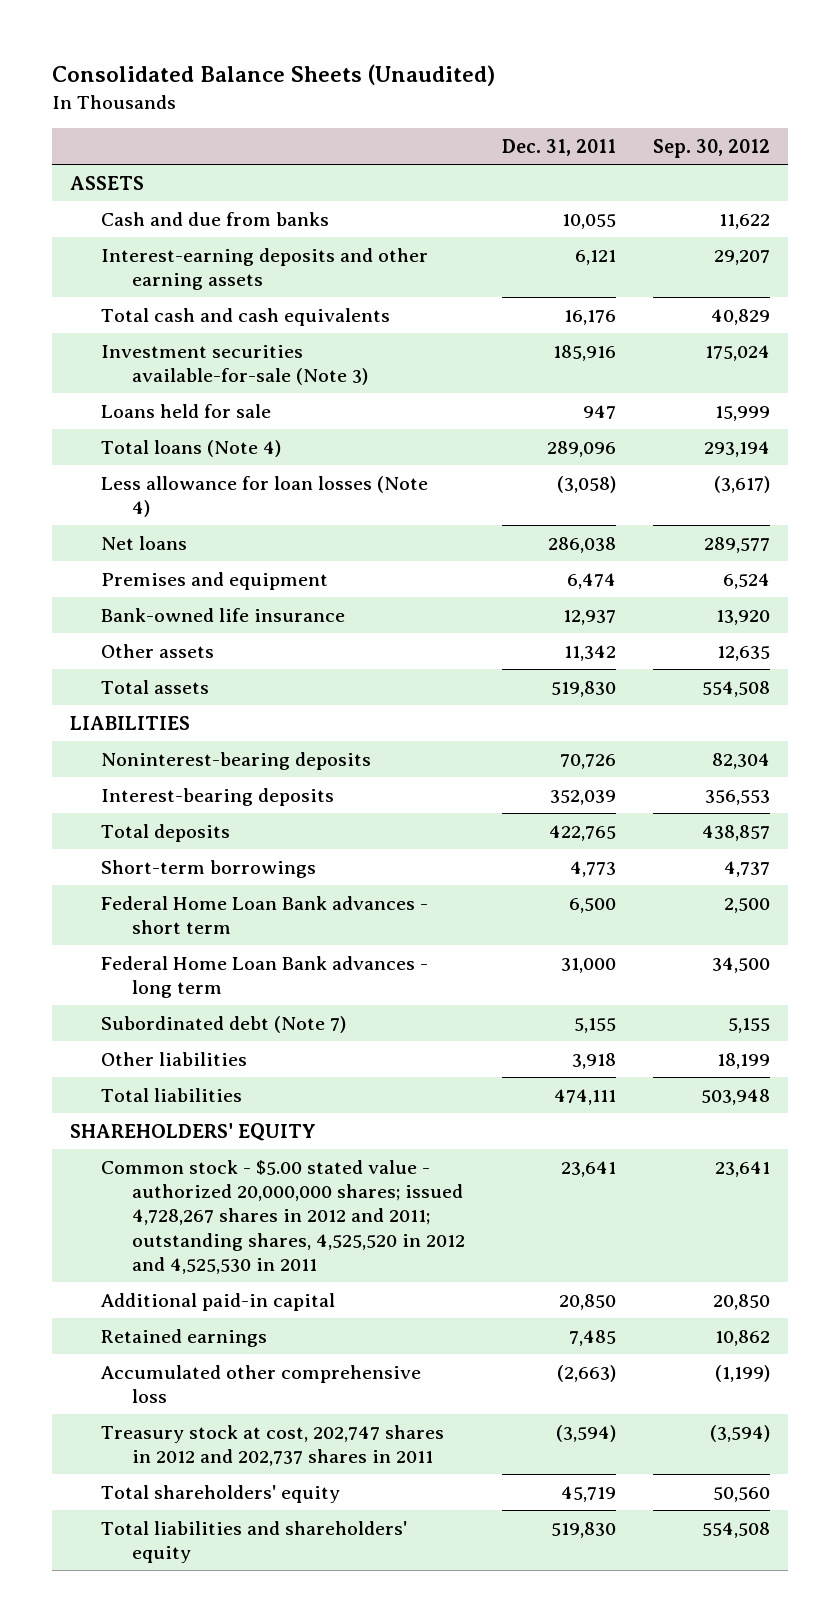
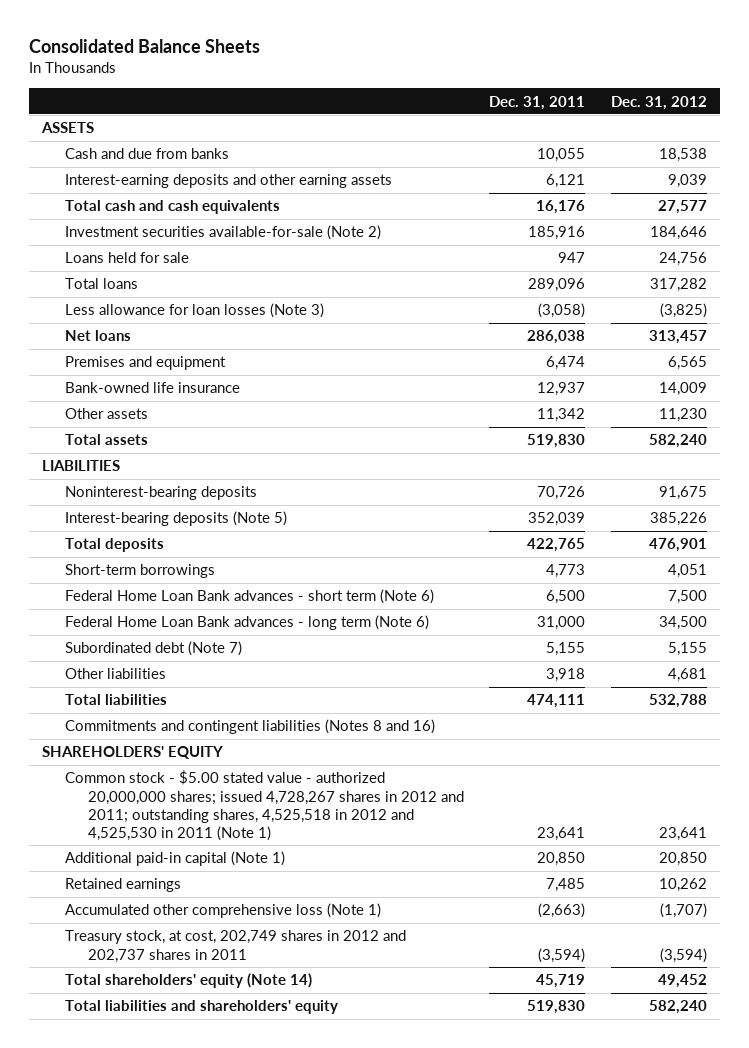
[51,64,495,87] Consolidated Balance Sheets (Unaudited) -> [29,38,261,53] Consolidated Balance Sheets
[652,139,770,159] Sep. 30, 2012 -> none
none -> [611,95,708,110] Dec. 31, 2012
[101,344,368,386] Investment securities available-for-sale (Note 3) -> [64,225,381,241] Investment securities available-for-sale (Note 2)
[101,439,282,457] Total loans (Note 4) -> [64,278,138,290] Total loans
[101,475,429,518] Less allowance for loan losses (Note 4) -> [64,303,324,319] Less allowance for loan losses (Note 3)
[101,787,335,806] Interest-bearing deposits -> [64,511,287,527] Interest-bearing deposits (Note 5)
[101,895,429,935] Federal Home Loan Bank advances - short term -> [64,589,434,605] Federal Home Loan Bank advances - short term (Note 6)
[101,955,429,999] Federal Home Loan Bank advances - long term -> [64,615,429,631] Federal Home Loan Bank advances - long term (Note 6)
none -> [64,719,435,735] Commitments and contingent liabilities (Notes 8 and 16)
[101,1159,465,1275] Common stock - $5.00 stated value - authorized 20,000,000 shares; issued 4,728,267 shares in 2012 and 2011; outstanding shares, 4,525,520 in 2012 and 4,525,530 in 2011 -> [64,770,464,842] Common stock - $5.00 stated value - authorized 20,000,000 shares; issued 4,728,267 shares in 2012 and 2011; outstanding shares, 4,525,518 in 2012 and 4,525,530 in 2011 (Note 1)
[101,1292,336,1311] Additional paid-in capital -> [64,851,285,867] Additional paid-in capital (Note 1)
[101,1364,422,1404] Accumulated other comprehensive loss -> [64,903,381,919] Accumulated other comprehensive loss (Note 1)
[101,1424,445,1467] Treasury stock at cost, 202,747 shares in 2012 and 202,737 shares in 2011 -> [64,930,406,963] Treasury stock, at cost, 202,749 shares in 2012 and 202,737 shares in 2011
[101,1484,341,1503] Total shareholders' equity -> [64,973,312,989] Total shareholders' equity (Note 14)

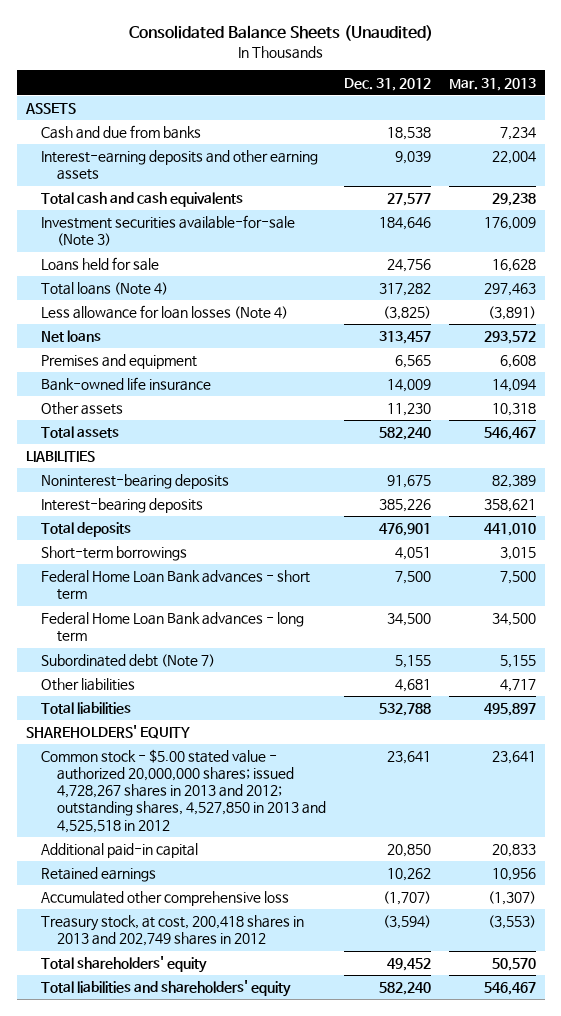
[29,38,261,53] Consolidated Balance Sheets -> [128,25,433,42] Consolidated Balance Sheets (Unaudited)
[489,95,586,110] Dec. 31, 2011 -> none
none -> [448,77,536,91] Mar. 31, 2013
[64,225,381,241] Investment securities available-for-sale (Note 2) -> [41,215,296,247] Investment securities available-for-sale (Note 3)
[64,278,138,290] Total loans -> [41,282,169,296] Total loans (Note 4)
[64,303,324,319] Less allowance for loan losses (Note 3) -> [41,305,289,320] Less allowance for loan losses (Note 4)
[64,511,287,527] Interest-bearing deposits (Note 5) -> [41,498,204,514] Interest-bearing deposits
[64,589,434,605] Federal Home Loan Bank advances - short term (Note 6) -> [41,570,311,601] Federal Home Loan Bank advances - short term
[64,615,429,631] Federal Home Loan Bank advances - long term (Note 6) -> [41,612,305,643] Federal Home Loan Bank advances - long term
[64,719,435,735] Commitments and contingent liabilities (Notes 8 and 16) -> none
[64,770,464,842] Common stock - $5.00 stated value - authorized 20,000,000 shares; issued 4,728,267 shares in 2012 and 2011; outstanding shares, 4,525,518 in 2012 and 4,525,530 in 2011 (Note 1) -> [41,749,327,833] Common stock - $5.00 stated value - authorized 20,000,000 shares; issued 4,728,267 shares in 2013 and 2012; outstanding shares, 4,527,850 in 2013 and 4,525,518 in 2012
[64,851,285,867] Additional paid-in capital (Note 1) -> [41,843,199,859] Additional paid-in capital
[64,903,381,919] Accumulated other comprehensive loss (Note 1) -> [41,891,290,907] Accumulated other comprehensive loss
[64,930,406,963] Treasury stock, at cost, 202,749 shares in 2012 and 202,737 shares in 2011 -> [41,915,305,947] Treasury stock, at cost, 200,418 shares in 2013 and 202,749 shares in 2012
[64,973,312,989] Total shareholders' equity (Note 14) -> [41,956,208,974] Total shareholders' equity

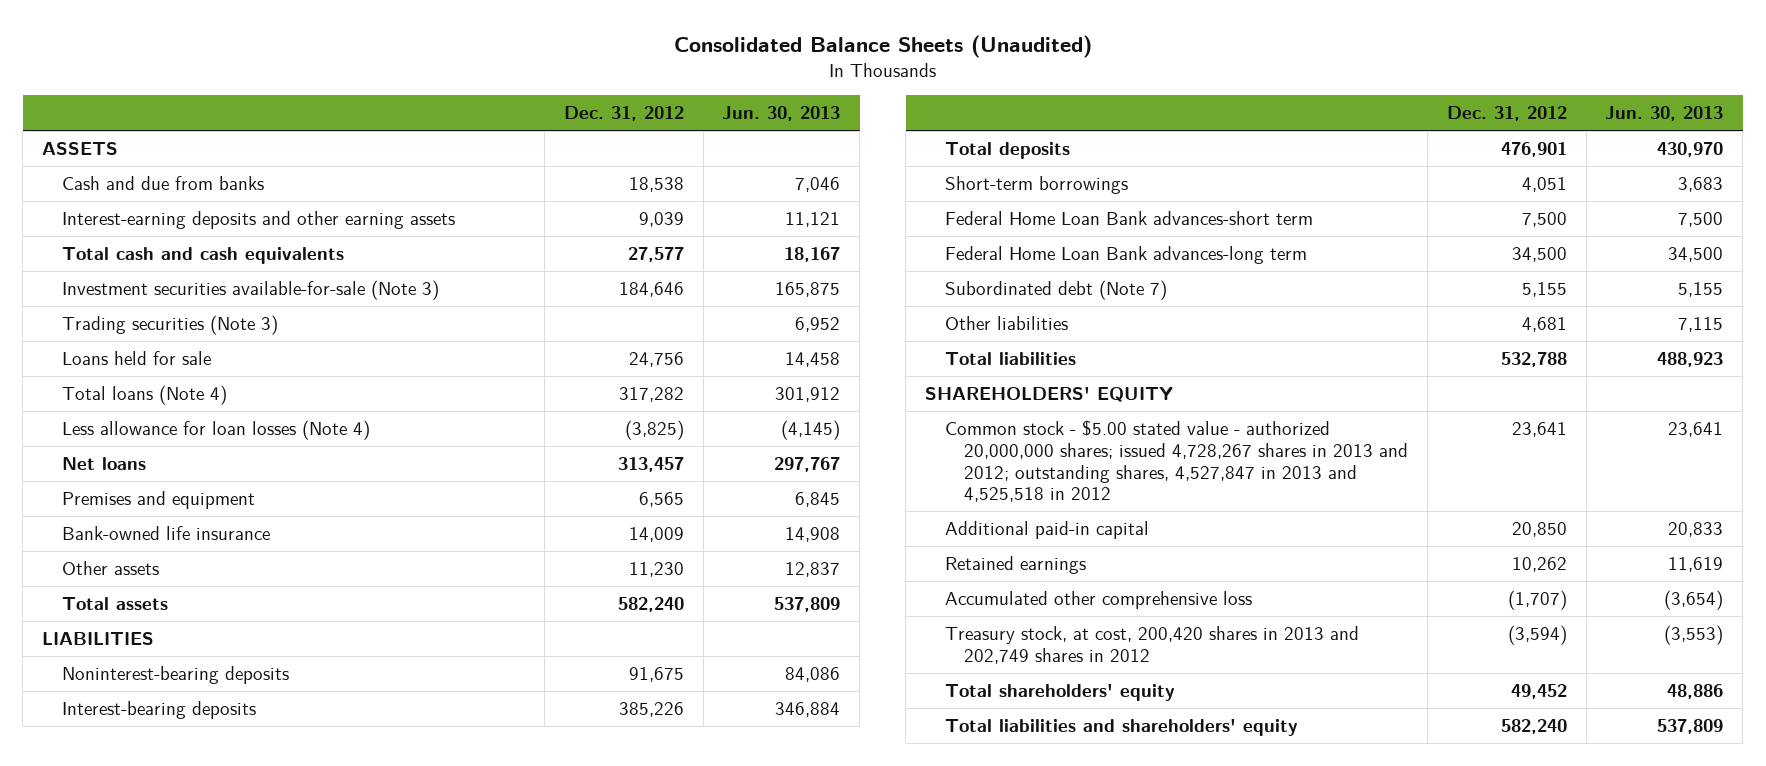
[448,77,536,91] Mar. 31, 2013 -> none
none -> [722,106,841,122] Jun. 30, 2013
none -> [61,315,278,336] Trading securities (Note 3)
[41,570,311,601] Federal Home Loan Bank advances - short term -> [944,211,1313,226] Federal Home Loan Bank advances-short term
[41,612,305,643] Federal Home Loan Bank advances - long term -> [944,246,1307,265] Federal Home Loan Bank advances-long term
[41,749,327,833] Common stock - $5.00 stated value - authorized 20,000,000 shares; issued 4,728,267 shares in 2013 and 2012; outstanding shares, 4,527,850 in 2013 and 4,525,518 in 2012 -> [944,420,1409,503] Common stock - $5.00 stated value - authorized 20,000,000 shares; issued 4,728,267 shares in 2013 and 2012; outstanding shares, 4,527,847 in 2013 and 4,525,518 in 2012
[41,915,305,947] Treasury stock, at cost, 200,418 shares in 2013 and 202,749 shares in 2012 -> [944,626,1359,664] Treasury stock, at cost, 200,420 shares in 2013 and 202,749 shares in 2012

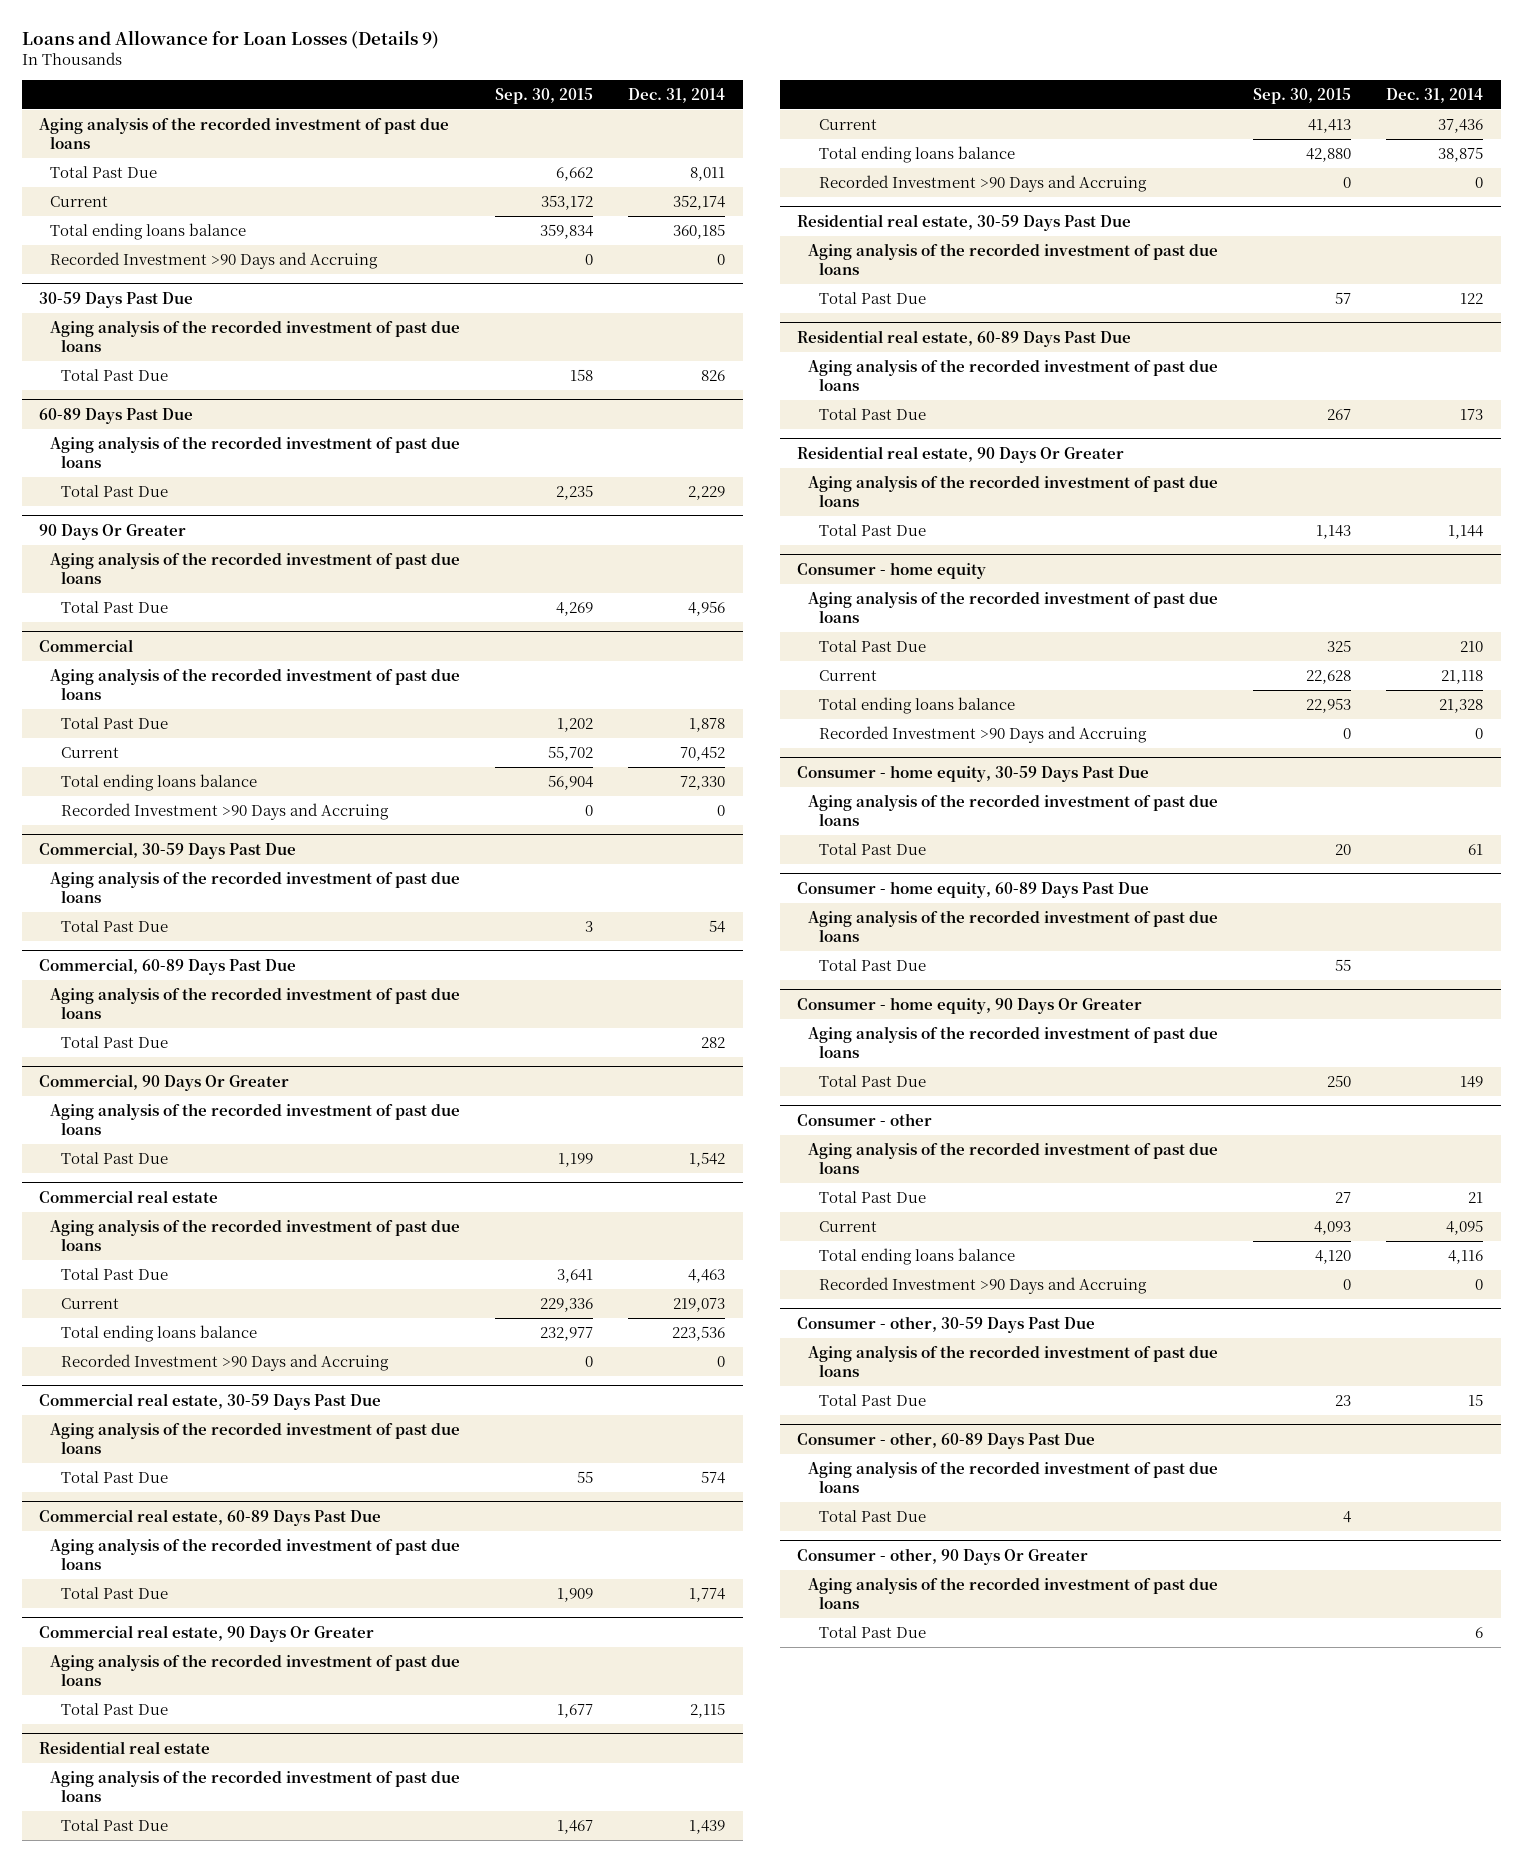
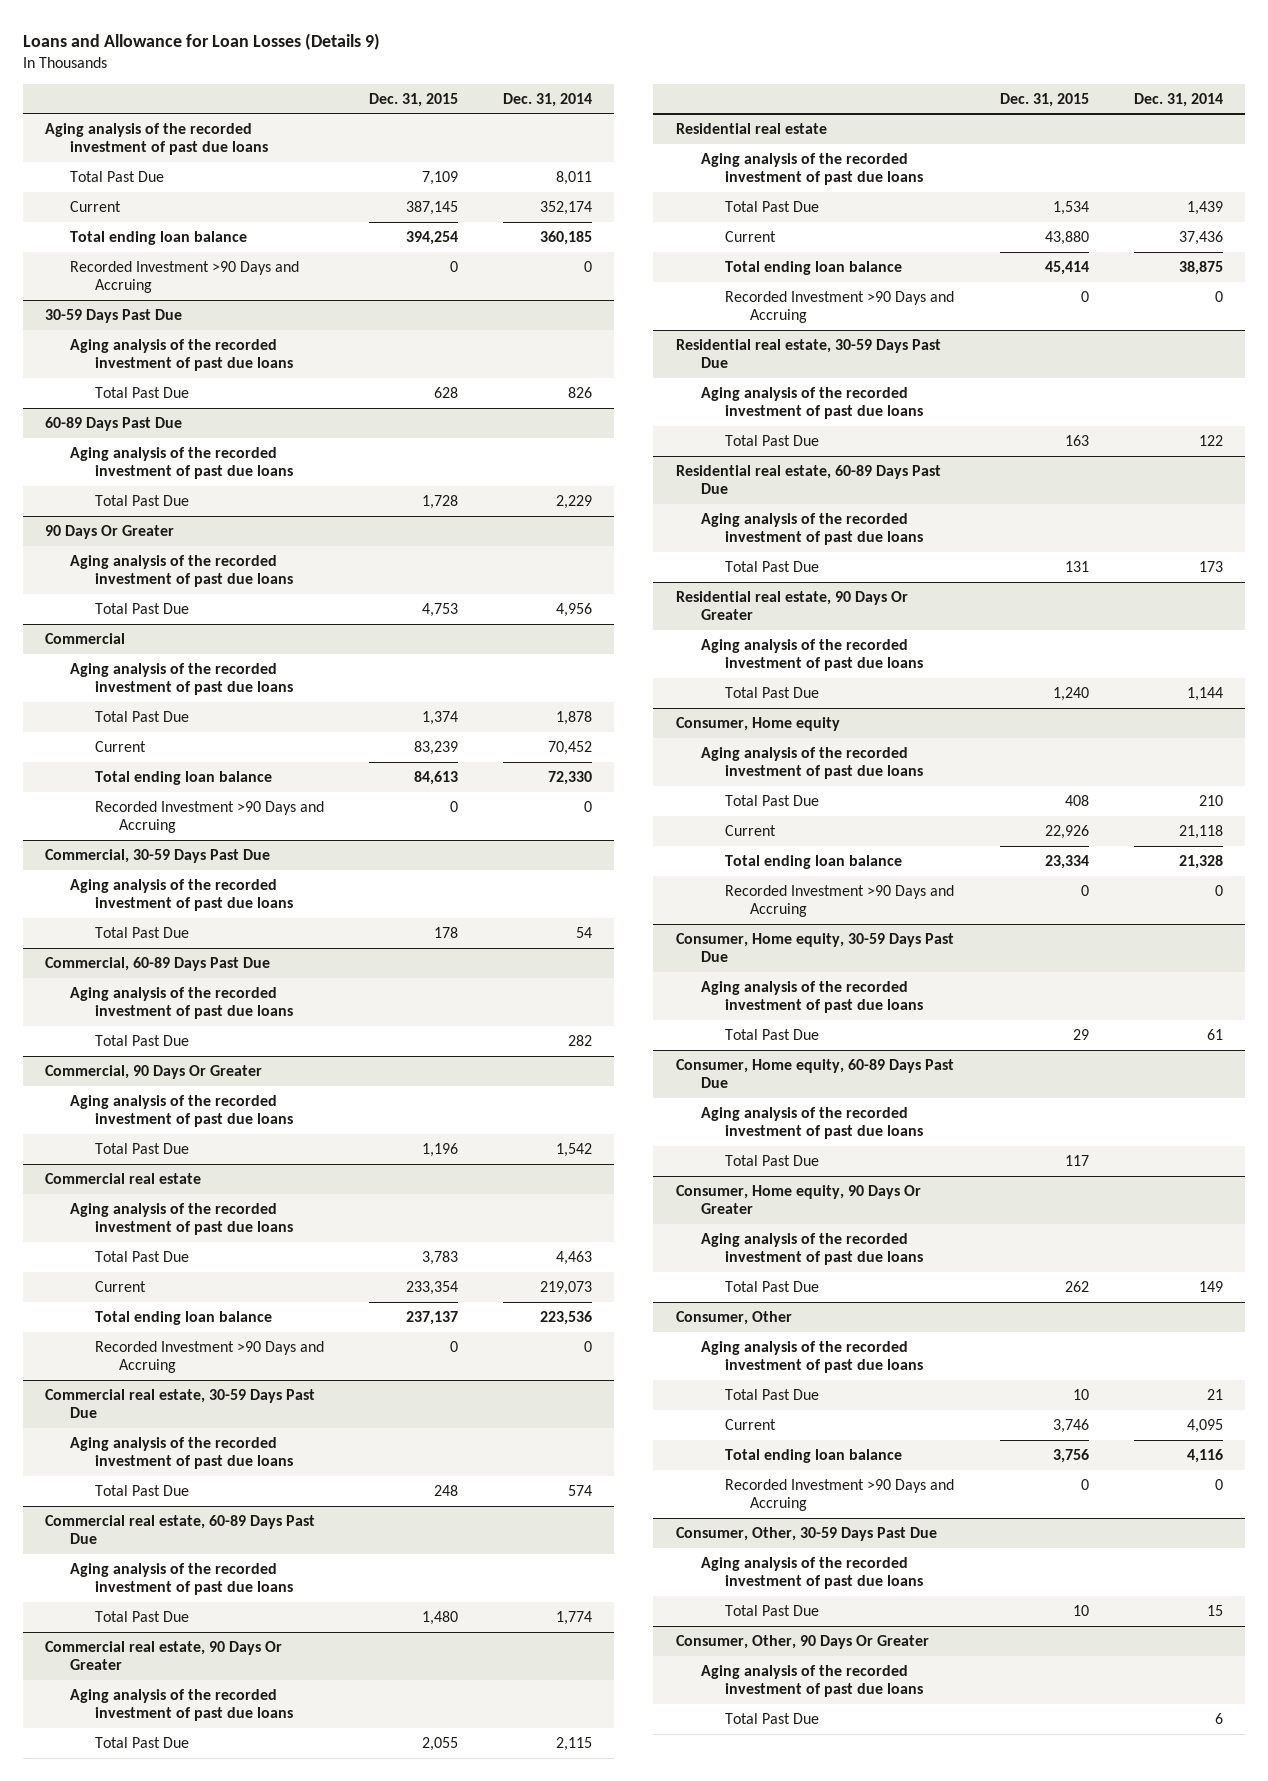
[495,87,594,104] Sep. 30, 2015 -> none
none -> [368,92,458,107] Dec. 31, 2015
[50,222,247,240] Total ending loans balance -> [69,231,247,246] Total ending loan balance
[61,773,258,791] Total ending loans balance -> [94,771,272,786] Total ending loan balance
[61,1324,258,1342] Total ending loans balance -> [94,1311,272,1326] Total ending loan balance
[819,145,1016,163] Total ending loans balance -> [725,261,903,276] Total ending loan balance
[797,561,987,579] Consumer - home equity -> [676,717,841,732] Consumer, Home equity
[819,696,1016,714] Total ending loans balance -> [725,855,903,870] Total ending loan balance
[797,764,1150,782] Consumer - home equity, 30-59 Days Past Due -> [676,933,955,963] Consumer, Home equity, 30-59 Days Past Due
[797,880,1150,898] Consumer - home equity, 60-89 Days Past Due -> [676,1059,955,1089] Consumer, Home equity, 60-89 Days Past Due
[797,996,1143,1014] Consumer - home equity, 90 Days Or Greater -> [676,1185,922,1215] Consumer, Home equity, 90 Days Or Greater
[797,1112,933,1126] Consumer - other -> [676,1311,793,1326] Consumer, Other
[819,1247,1016,1265] Total ending loans balance -> [725,1449,903,1464] Total ending loan balance
[797,1315,1096,1333] Consumer - other, 30-59 Days Past Due -> [676,1527,938,1542] Consumer, Other, 30-59 Days Past Due
[797,1431,1096,1449] Consumer - other, 60-89 Days Past Due -> none
[808,1460,1219,1494] Aging analysis of the recorded investment of past due loans -> none
[819,1509,927,1522] Total Past Due -> none
[797,1547,1089,1565] Consumer - other, 90 Days Or Greater -> [676,1635,930,1650] Consumer, Other, 90 Days Or Greater

